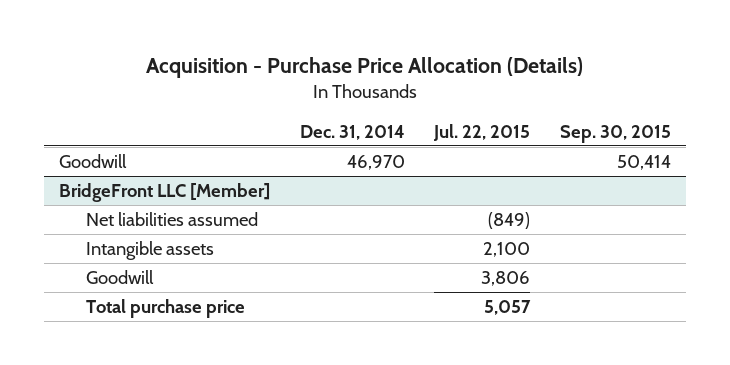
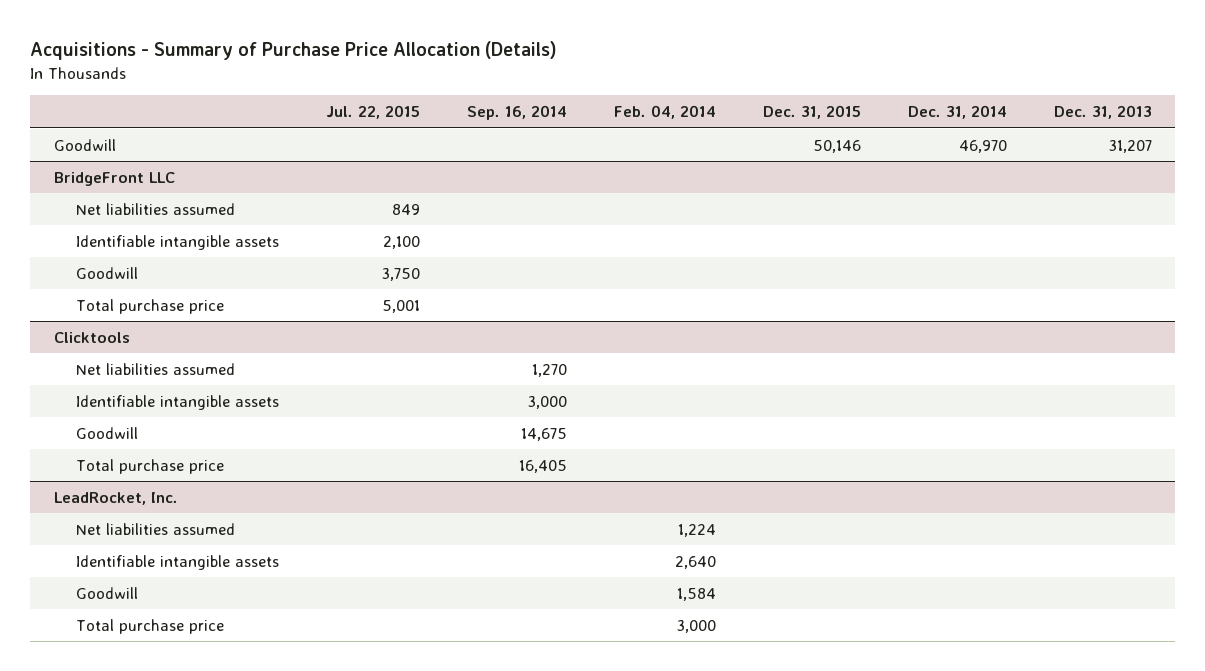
[146,57,584,79] Acquisition - Purchase Price Allocation (Details) -> [30,41,558,61] Acquisitions - Summary of Purchase Price Allocation (Details)
[560,124,672,143] Sep. 30, 2015 -> none
none -> [466,105,567,121] Sep. 16, 2014
none -> [613,105,716,120] Feb. 04, 2014
none -> [762,105,861,120] Dec. 31, 2015
none -> [1053,105,1152,120] Dec. 31, 2013
[59,182,271,202] BridgeFront LLC [Member] -> [53,171,175,186] BridgeFront LLC
[488,211,531,229] (849) -> [391,203,420,215] 849
[86,240,215,260] Intangible assets -> [75,234,279,250] Identifiable intangible assets
[481,270,531,286] 3,806 -> [380,267,420,281] 3,750
[484,299,532,315] 5,057 -> [381,299,420,313] 5,001
none -> [53,331,130,343] Clicktools
none -> [75,362,235,375] Net liabilities assumed
none -> [75,394,279,410] Identifiable intangible assets
none -> [75,426,138,439] Goodwill
none -> [75,458,224,474] Total purchase price
none -> [53,491,178,505] LeadRocket, Inc.
none -> [75,522,235,535] Net liabilities assumed
none -> [75,554,279,570] Identifiable intangible assets
none -> [75,586,138,599] Goodwill
none -> [75,618,224,634] Total purchase price

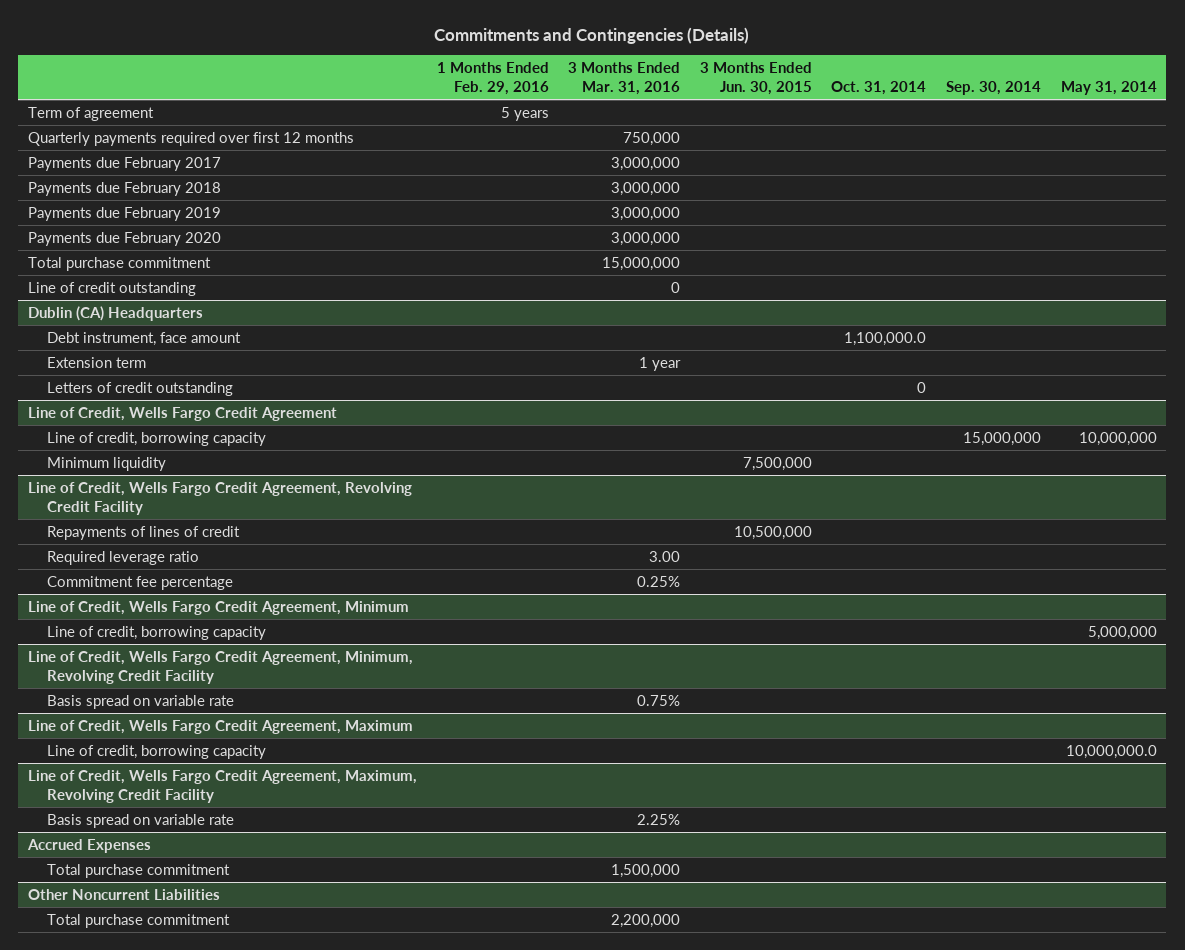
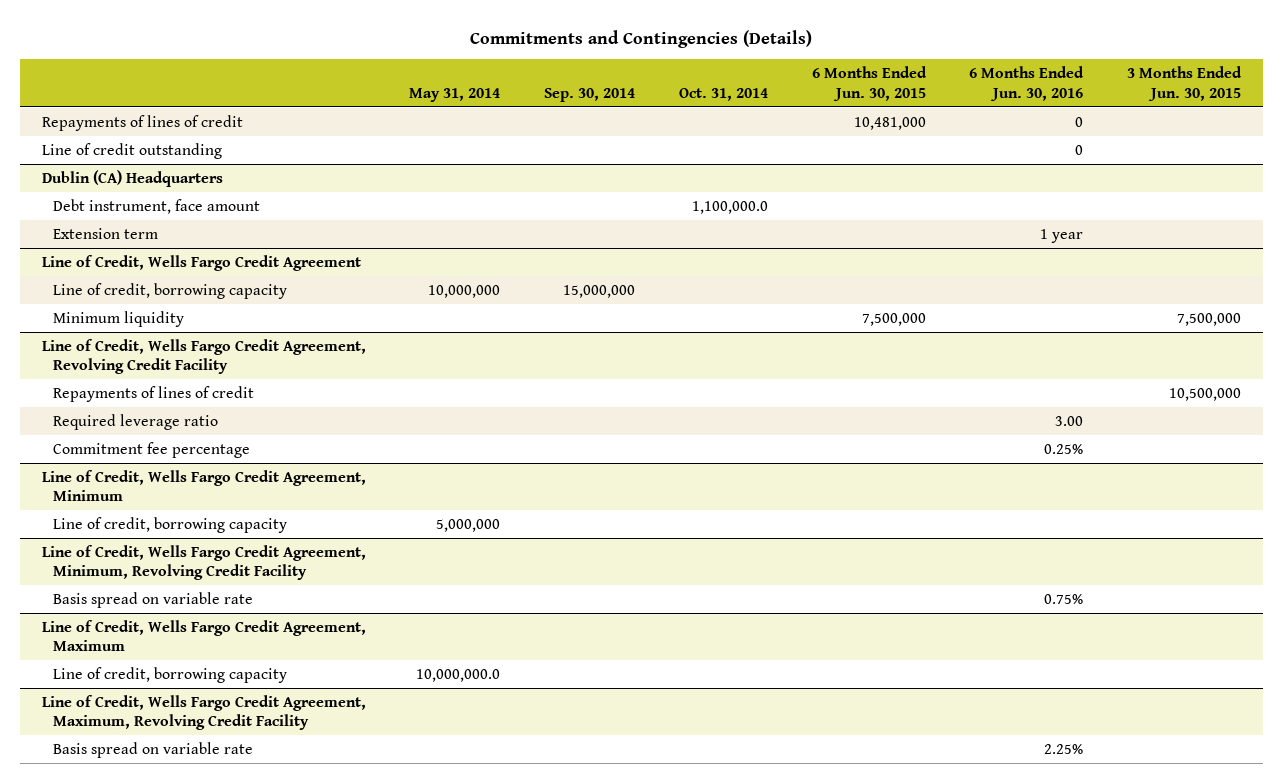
[436,62,549,95] 1 Months Ended Feb. 29, 2016 -> none
[568,62,681,95] 3 Months Ended Mar. 31, 2016 -> none
none -> [811,65,927,101] 6 Months Ended Jun. 30, 2015
none -> [969,65,1085,101] 6 Months Ended Jun. 30, 2016
[28,106,155,121] Term of agreement -> none
[28,131,355,146] Quarterly payments required over first 12 months -> none
[28,156,222,171] Payments due February 2017 -> none
[28,181,222,196] Payments due February 2018 -> none
[28,206,222,221] Payments due February 2019 -> none
[28,231,222,246] Payments due February 2020 -> none
[28,256,212,271] Total purchase commitment -> none
none -> [41,114,243,131] Repayments of lines of credit
[47,381,234,396] Letters of credit outstanding -> none
[27,838,152,853] Accrued Expenses -> none
[47,863,231,878] Total purchase commitment -> none
[28,888,221,900] Other Noncurrent Liabilities -> none
[47,913,231,928] Total purchase commitment -> none

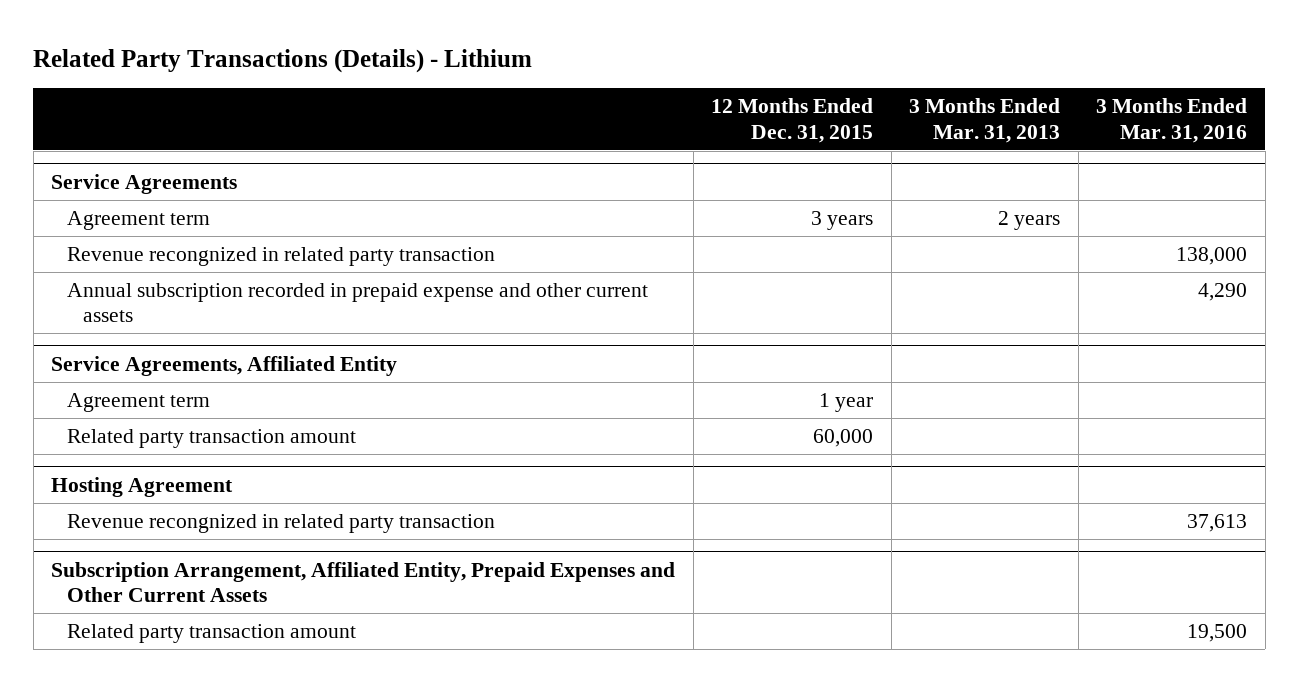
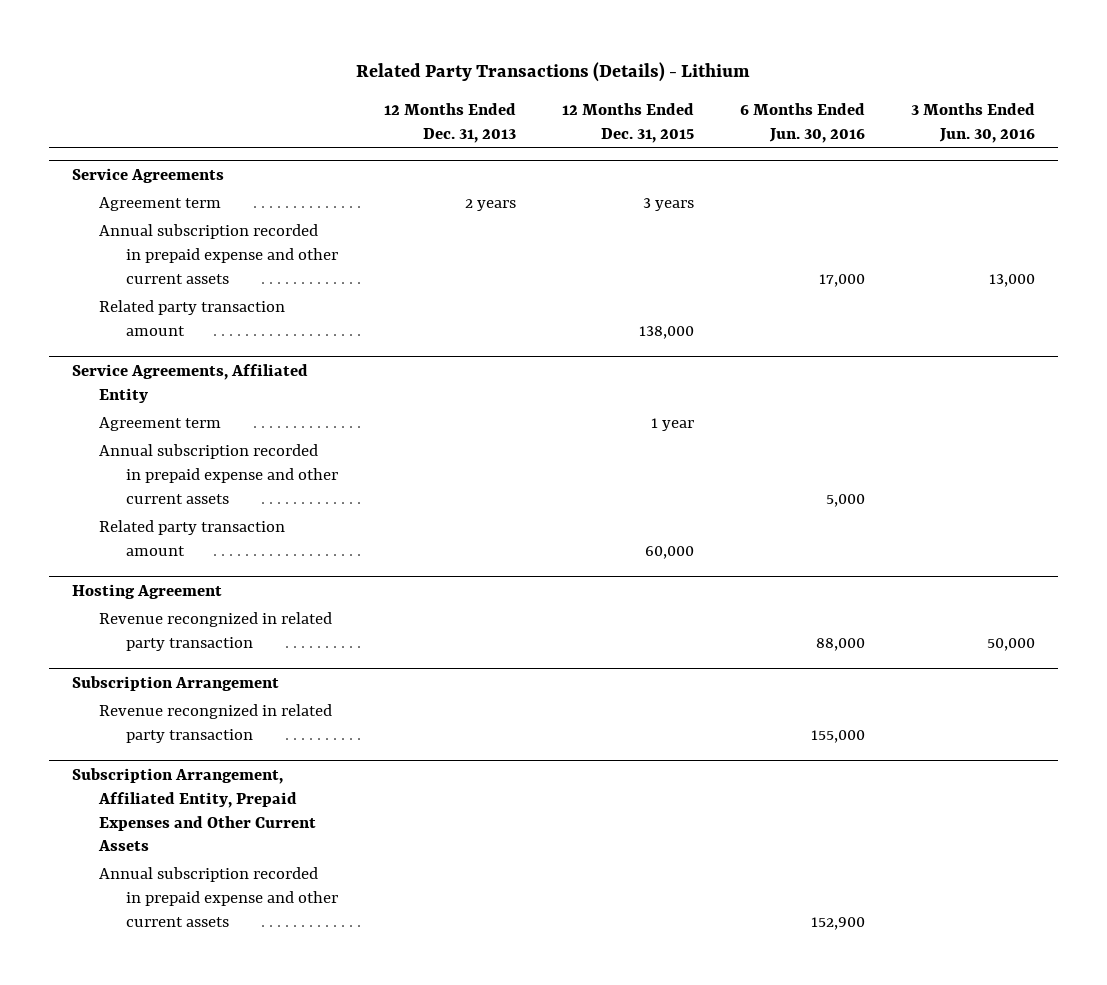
[909,98,1061,143] 3 Months Ended Mar. 31, 2013 -> none
[1096,98,1248,143] 3 Months Ended Mar. 31, 2016 -> none
none -> [384,102,517,143] 12 Months Ended Dec. 31, 2013
none -> [740,102,866,143] 6 Months Ended Jun. 30, 2016
none -> [911,102,1036,143] 3 Months Ended Jun. 30, 2016
[67,247,496,267] Revenue recongnized in related party transaction -> none
none -> [99,300,286,337] Related party transaction amount
none -> [99,444,339,504] Annual subscription recorded in prepaid expense and other current assets
none -> [71,676,279,692] Subscription Arrangement
none -> [99,704,333,744] Revenue recongnized in related party transaction
[67,624,357,644] Related party transaction amount -> none
none -> [99,867,339,927] Annual subscription recorded in prepaid expense and other current assets

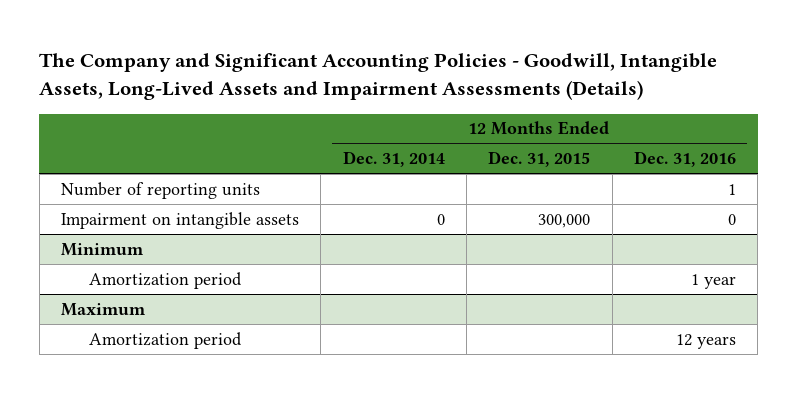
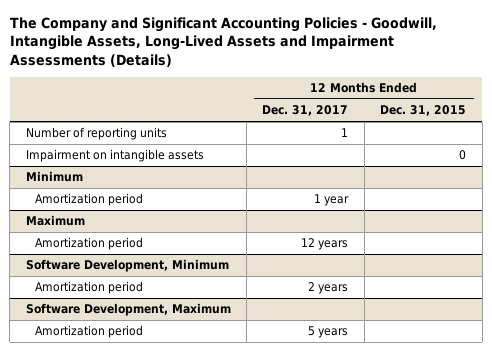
[342,151,445,168] Dec. 31, 2014 -> none
[633,151,736,168] Dec. 31, 2016 -> none
none -> [262,105,349,117] Dec. 31, 2017
[538,213,591,228] 300,000 -> [459,150,467,161] 0
none -> [25,259,229,273] Software Development, Minimum
none -> [34,281,143,295] Amortization period
none -> [25,303,231,317] Software Development, Maximum
none -> [34,325,143,339] Amortization period

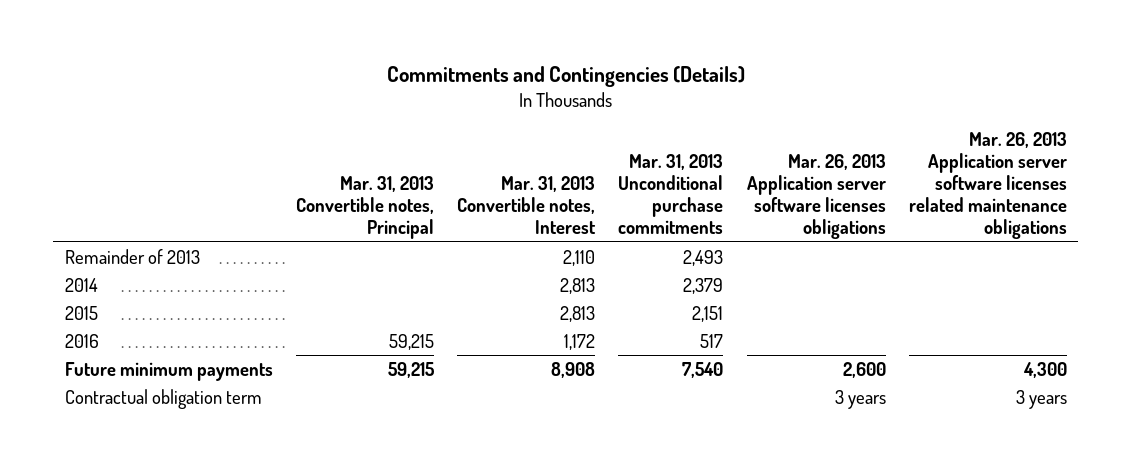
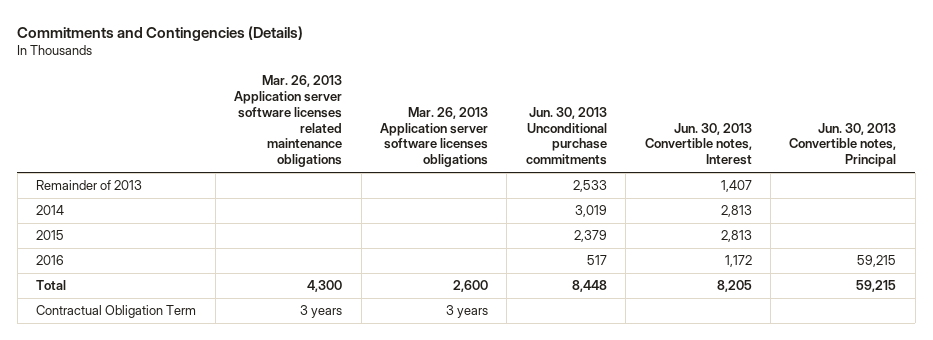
[296,176,435,240] Mar. 31, 2013 Convertible notes, Principal -> none
[457,176,597,235] Mar. 31, 2013 Convertible notes, Interest -> none
[618,153,724,235] Mar. 31, 2013 Unconditional purchase commitments -> none
none -> [525,106,607,166] Jun. 30, 2013 Unconditional purchase commitments
none -> [644,122,752,166] Jun. 30, 2013 Convertible notes, Interest
none -> [789,122,897,168] Jun. 30, 2013 Convertible notes, Principal
[64,361,273,381] Future minimum payments -> [36,280,67,291] Total
[64,388,262,409] Contractual obligation term -> [36,305,197,319] Contractual Obligation Term

